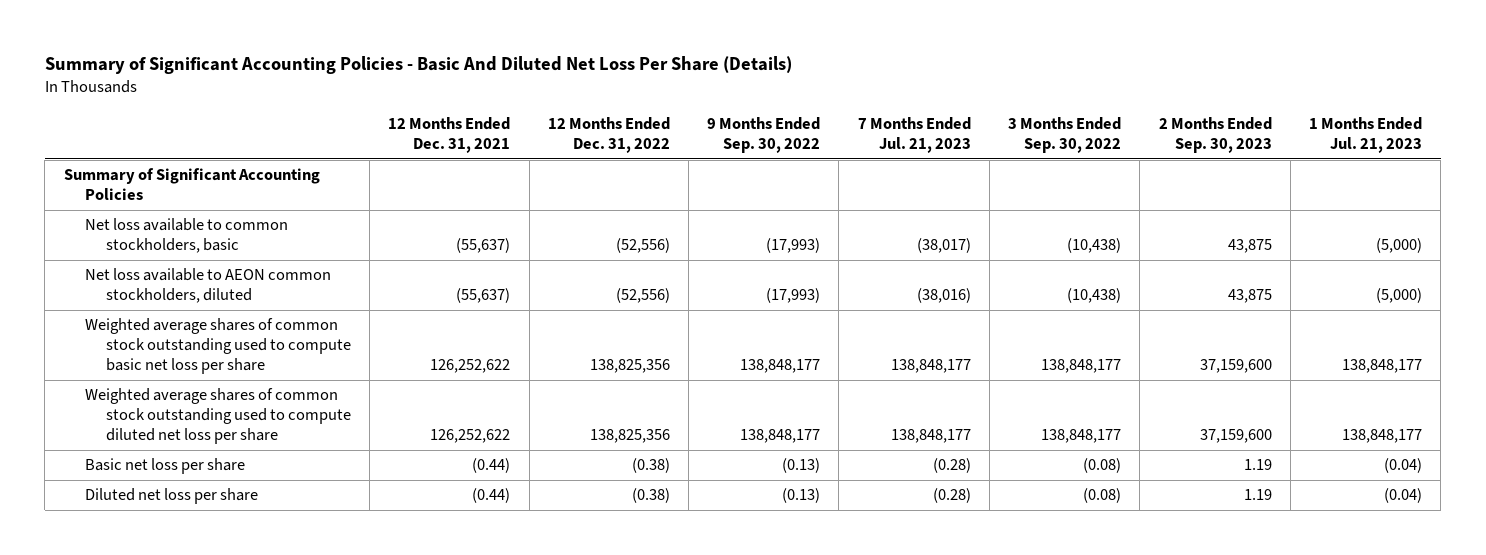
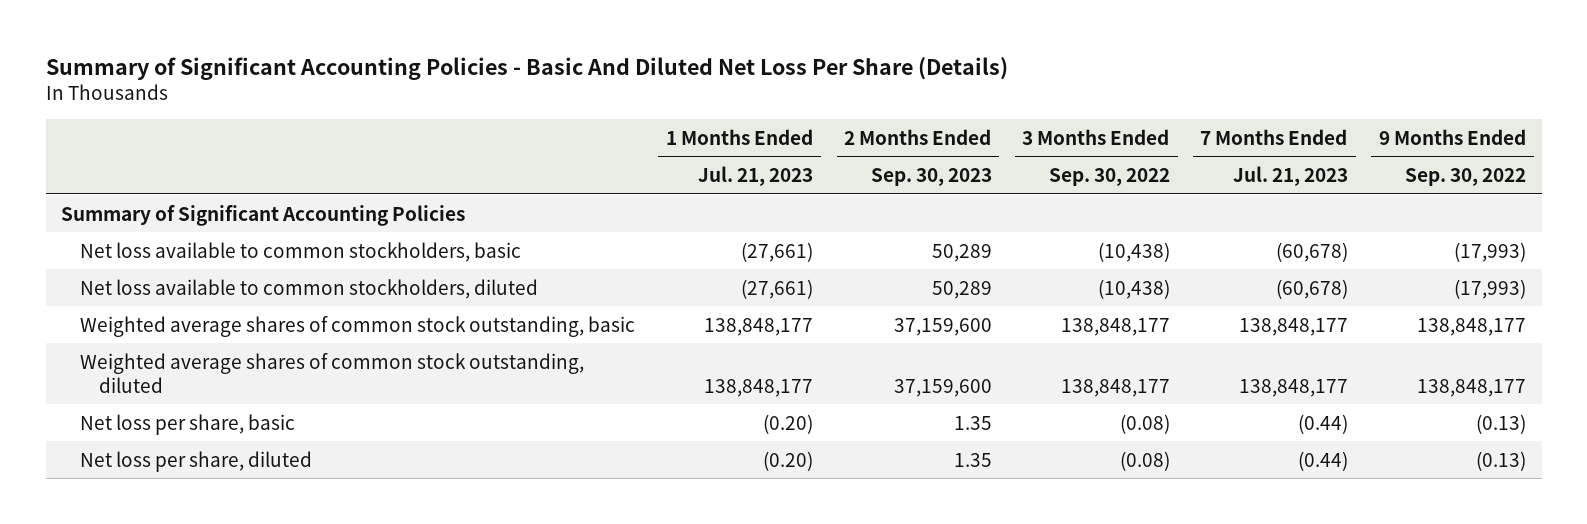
[388,116,511,153] 12 Months Ended Dec. 31, 2021 -> none
[547,116,670,153] 12 Months Ended Dec. 31, 2022 -> none
[916,238,971,254] (38,017) -> [1275,241,1348,262] (60,678)
[1227,239,1272,254] 43,875 -> [931,243,992,262] 50,289
[1376,238,1423,254] (5,000) -> [741,241,814,262] (27,661)
[84,268,331,304] Net loss available to AEON common stockholders, diluted -> [80,278,539,299] Net loss available to common stockholders, diluted
[916,288,971,304] (38,016) -> [1275,278,1348,299] (60,678)
[1227,289,1272,304] 43,875 -> [931,280,992,299] 50,289
[1376,288,1423,304] (5,000) -> [741,278,814,299] (27,661)
[84,318,351,375] Weighted average shares of common stock outstanding used to compute basic net loss per share -> [80,315,636,337] Weighted average shares of common stock outstanding, basic
[84,388,351,445] Weighted average shares of common stock outstanding used to compute diluted net loss per share -> [80,352,585,393] Weighted average shares of common stock outstanding, diluted
[84,458,245,475] Basic net loss per share -> [80,413,296,435] Net loss per share, basic
[932,458,971,474] (0.28) -> [1297,413,1348,434] (0.44)
[1243,459,1272,471] 1.19 -> [953,415,992,430] 1.35
[1384,458,1423,474] (0.04) -> [763,413,814,434] (0.20)
[84,488,258,505] Diluted net loss per share -> [80,450,313,472] Net loss per share, diluted
[932,488,971,504] (0.28) -> [1297,450,1348,471] (0.44)
[1243,489,1272,501] 1.19 -> [953,452,992,467] 1.35
[1384,488,1423,504] (0.04) -> [763,450,814,471] (0.20)

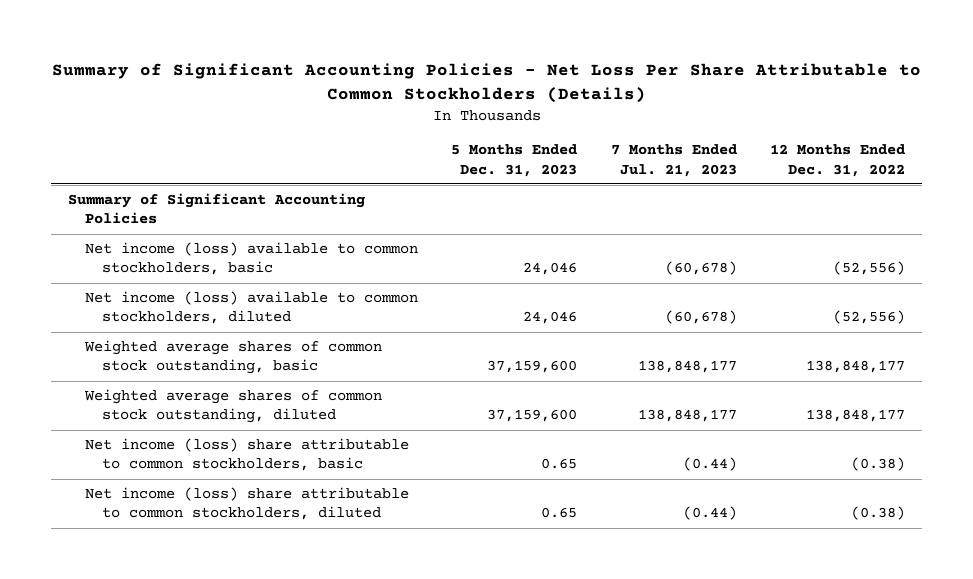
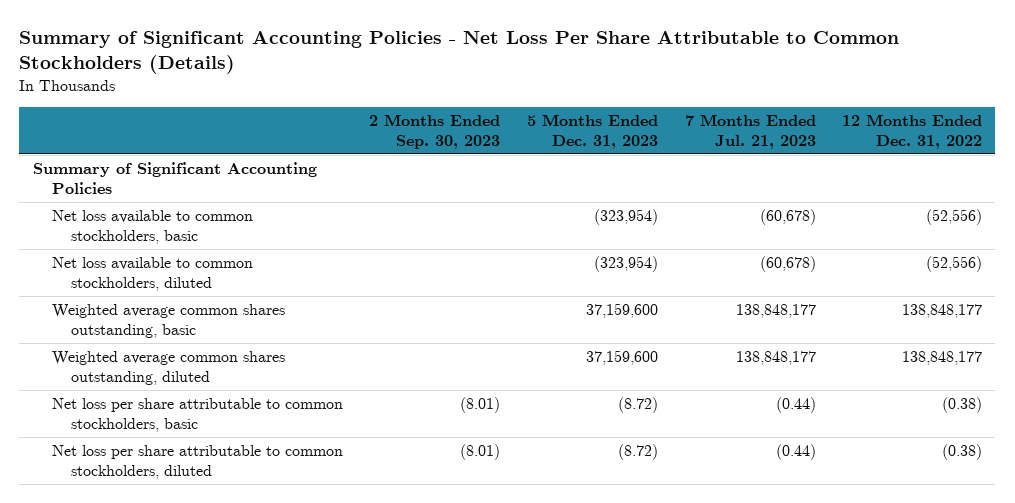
none -> [369,113,501,150] 2 Months Ended Sep. 30, 2023
[84,242,418,276] Net income (loss) available to common stockholders, basic -> [51,209,253,245] Net loss available to common stockholders, basic
[523,262,578,276] 24,046 -> [593,208,658,225] (323,954)
[84,291,418,325] Net income (loss) available to common stockholders, diluted -> [51,256,253,292] Net loss available to common stockholders, diluted
[523,311,578,325] 24,046 -> [593,255,658,272] (323,954)
[83,340,382,375] Weighted average shares of common stock outstanding, basic -> [51,303,285,339] Weighted average common shares outstanding, basic
[83,389,382,424] Weighted average shares of common stock outstanding, diluted -> [51,350,285,386] Weighted average common shares outstanding, diluted
[84,438,409,472] Net income (loss) share attributable to common stockholders, basic -> [51,397,343,433] Net loss per share attributable to common stockholders, basic
[541,458,578,470] 0.65 -> [617,396,658,413] (8.72)
[84,487,409,521] Net income (loss) share attributable to common stockholders, diluted -> [51,444,343,480] Net loss per share attributable to common stockholders, diluted
[541,507,578,519] 0.65 -> [617,443,658,460] (8.72)

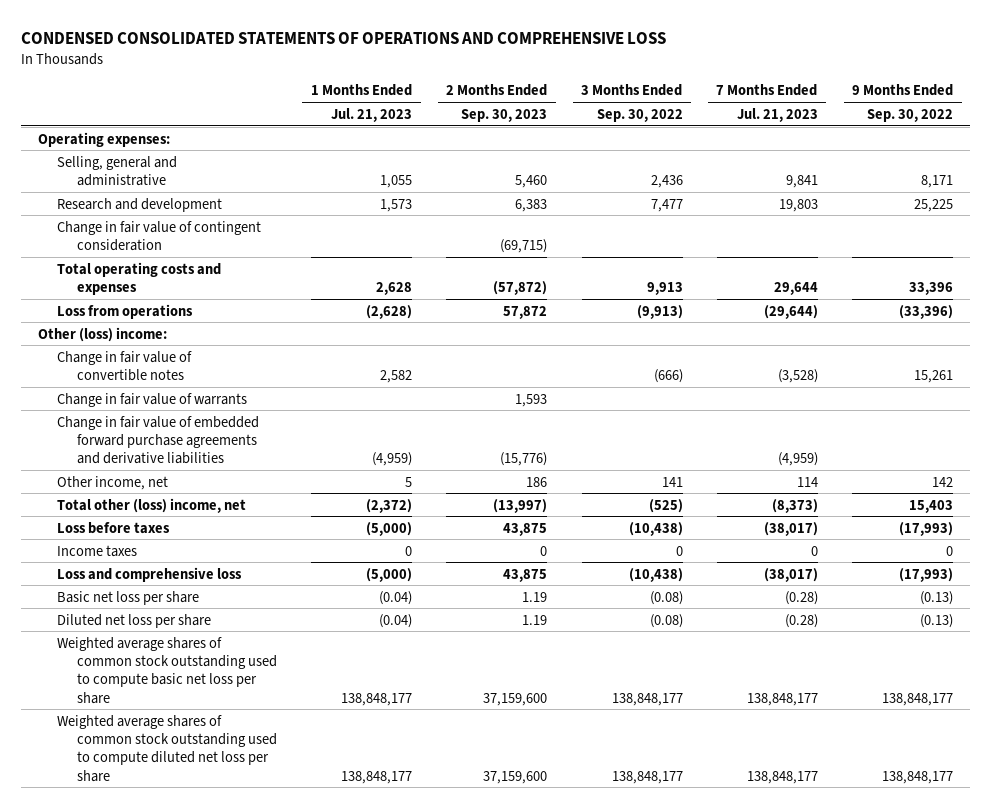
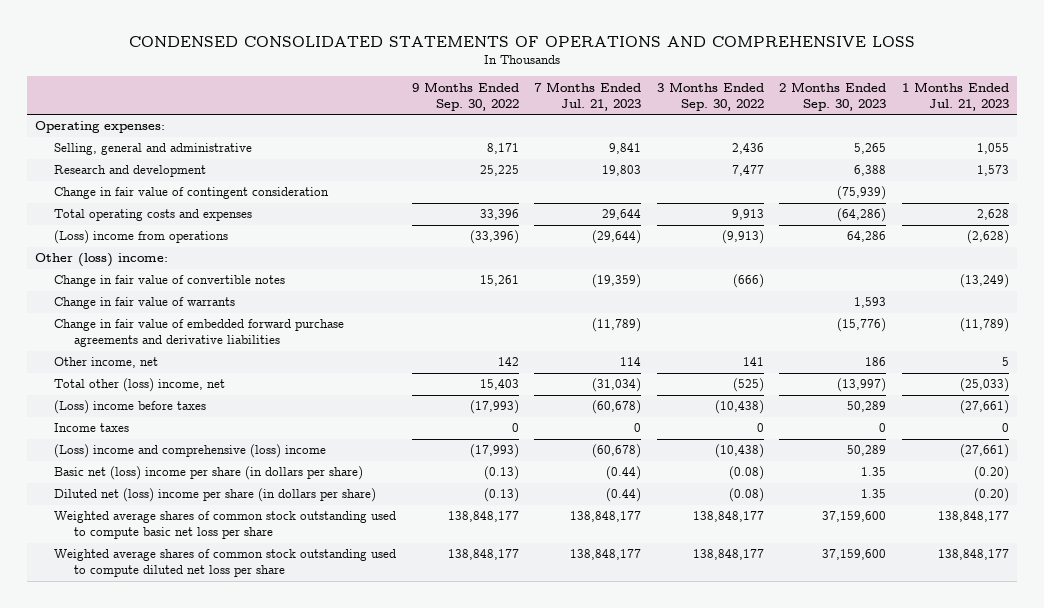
[515,174,548,188] 5,460 -> [854,143,887,155] 5,265
[515,198,548,212] 6,383 -> [854,165,887,177] 6,388
[500,238,548,253] (69,715) -> [837,186,887,201] (75,939)
[493,280,548,295] (57,872) -> [837,208,887,223] (64,286)
[57,303,194,319] Loss from operations -> [54,230,229,245] (Loss) income from operations
[503,305,548,319] 57,872 -> [847,231,887,243] 64,286
[380,369,413,383] 2,582 -> [959,274,1009,289] (13,249)
[777,368,818,383] (3,528) -> [592,274,642,289] (19,359)
[372,452,413,467] (4,959) -> [959,318,1009,333] (11,789)
[777,452,818,467] (4,959) -> [592,318,642,333] (11,789)
[366,498,413,513] (2,372) -> [959,378,1009,393] (25,033)
[771,498,818,513] (8,373) -> [592,378,642,393] (31,034)
[57,521,171,534] Loss before taxes -> [54,400,207,415] (Loss) income before taxes
[366,521,413,536] (5,000) -> [959,400,1009,415] (27,661)
[503,522,548,536] 43,875 -> [847,401,887,413] 50,289
[763,521,818,536] (38,017) -> [592,400,642,415] (60,678)
[57,566,243,582] Loss and comprehensive loss -> [54,444,327,459] (Loss) income and comprehensive (loss) income
[366,567,413,582] (5,000) -> [959,444,1009,459] (27,661)
[503,568,548,582] 43,875 -> [847,445,887,457] 50,289
[763,567,818,582] (38,017) -> [592,444,642,459] (60,678)
[57,590,200,605] Basic net loss per share -> [54,466,364,481] Basic net (loss) income per share (in dollars per share)
[379,590,413,605] (0.04) -> [973,466,1009,481] (0.20)
[522,591,548,602] 1.19 -> [861,467,887,477] 1.35
[784,590,818,605] (0.28) -> [606,466,642,481] (0.44)
[57,613,212,628] Diluted net loss per share -> [54,488,377,503] Diluted net (loss) income per share (in dollars per share)
[379,613,413,628] (0.04) -> [973,488,1009,503] (0.20)
[522,614,548,625] 1.19 -> [861,489,887,499] 1.35
[784,613,818,628] (0.28) -> [606,488,642,503] (0.44)

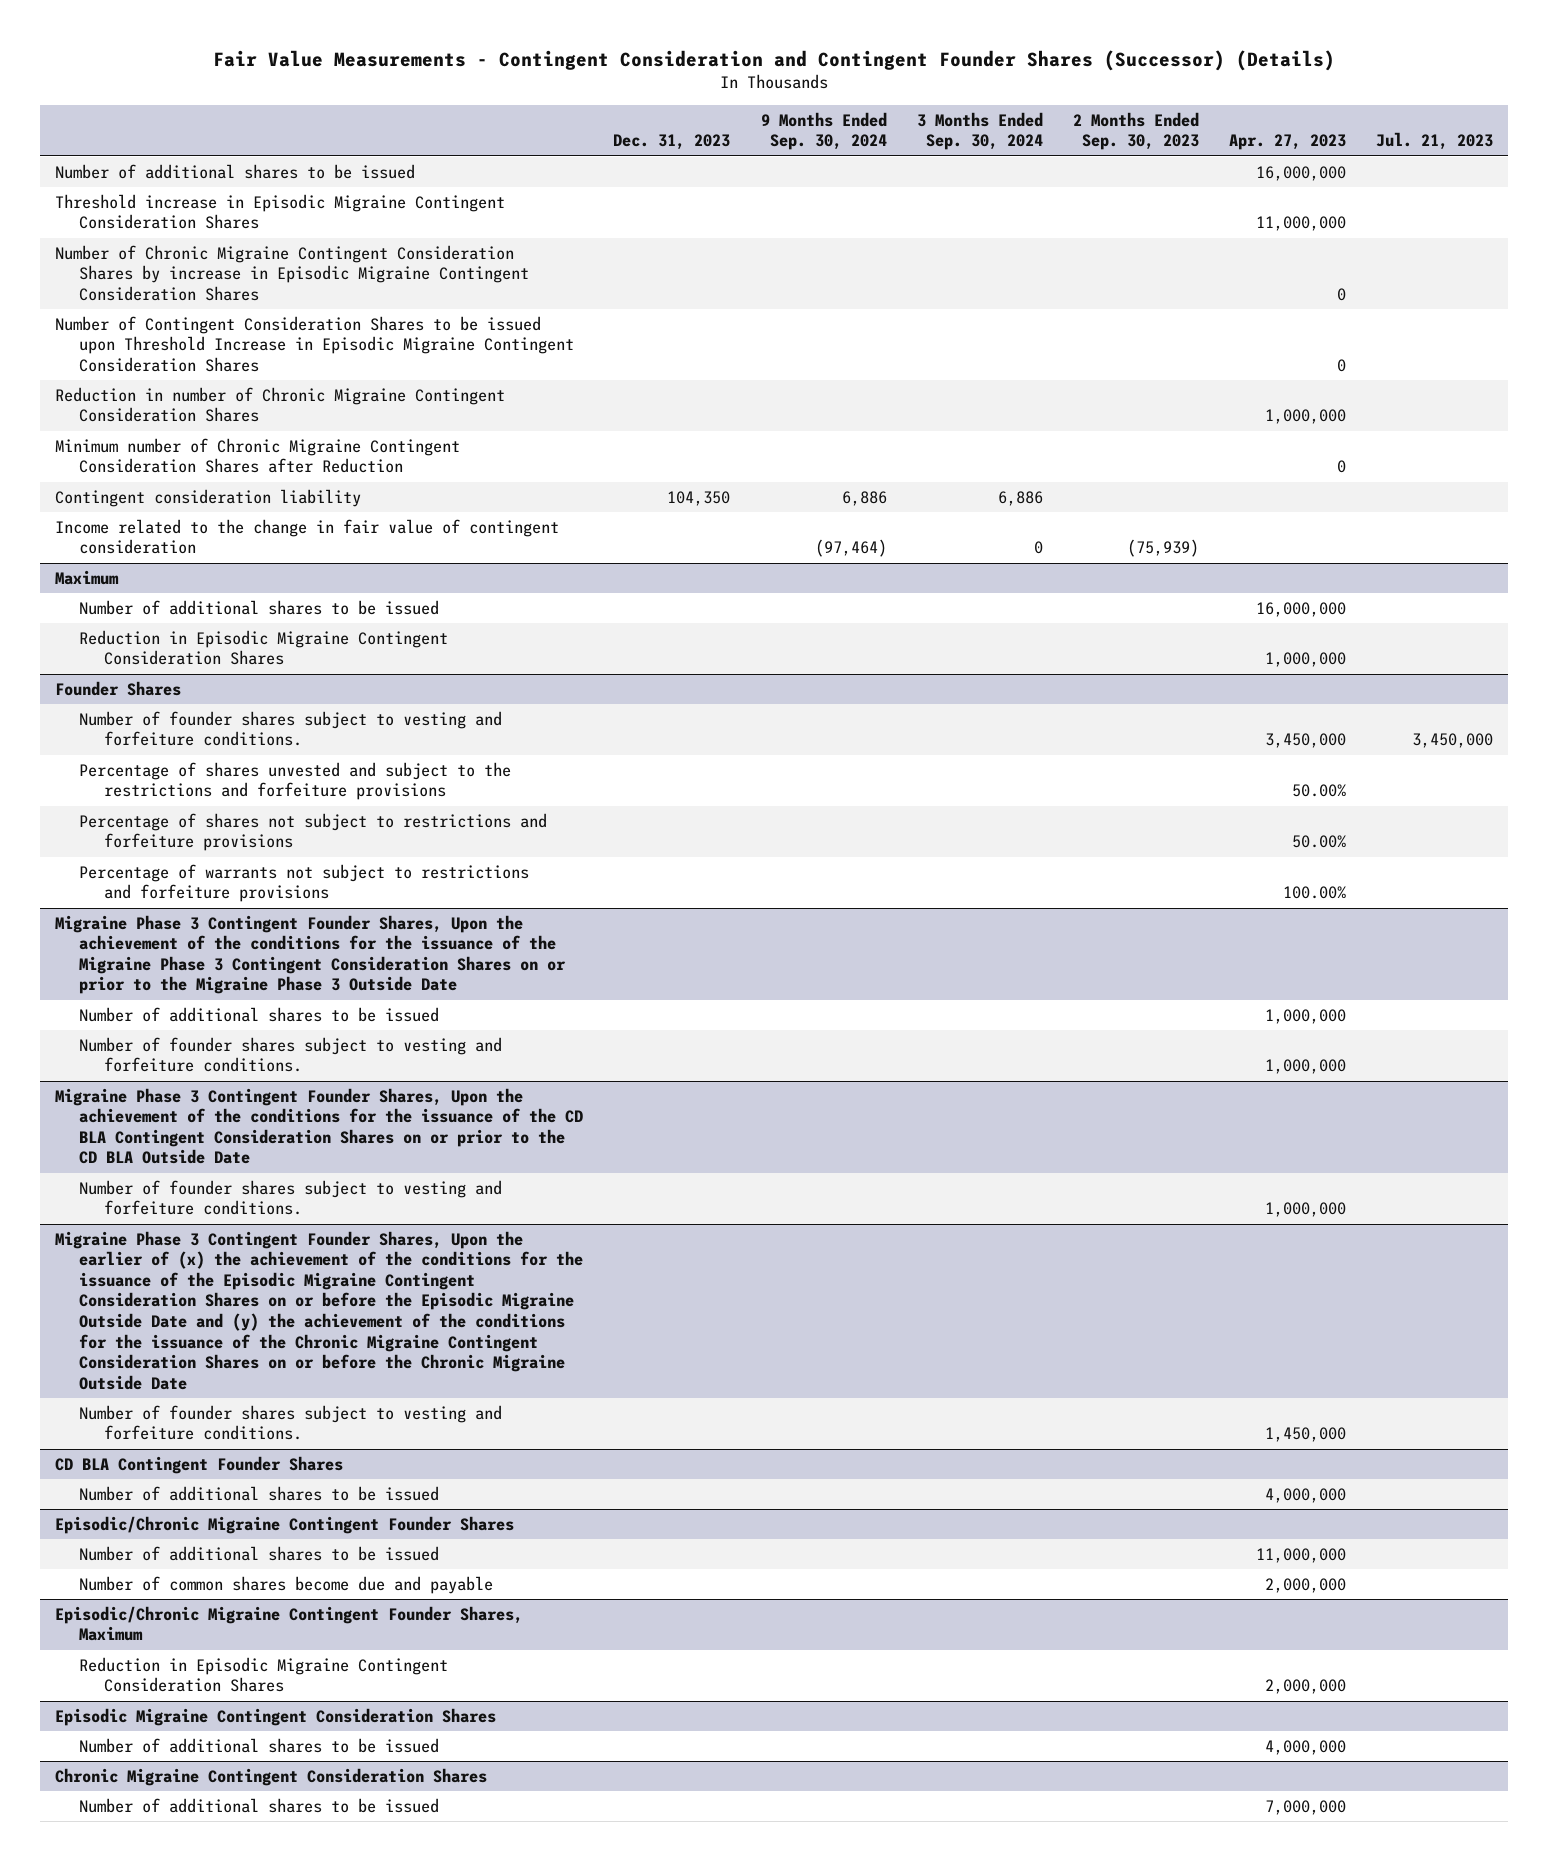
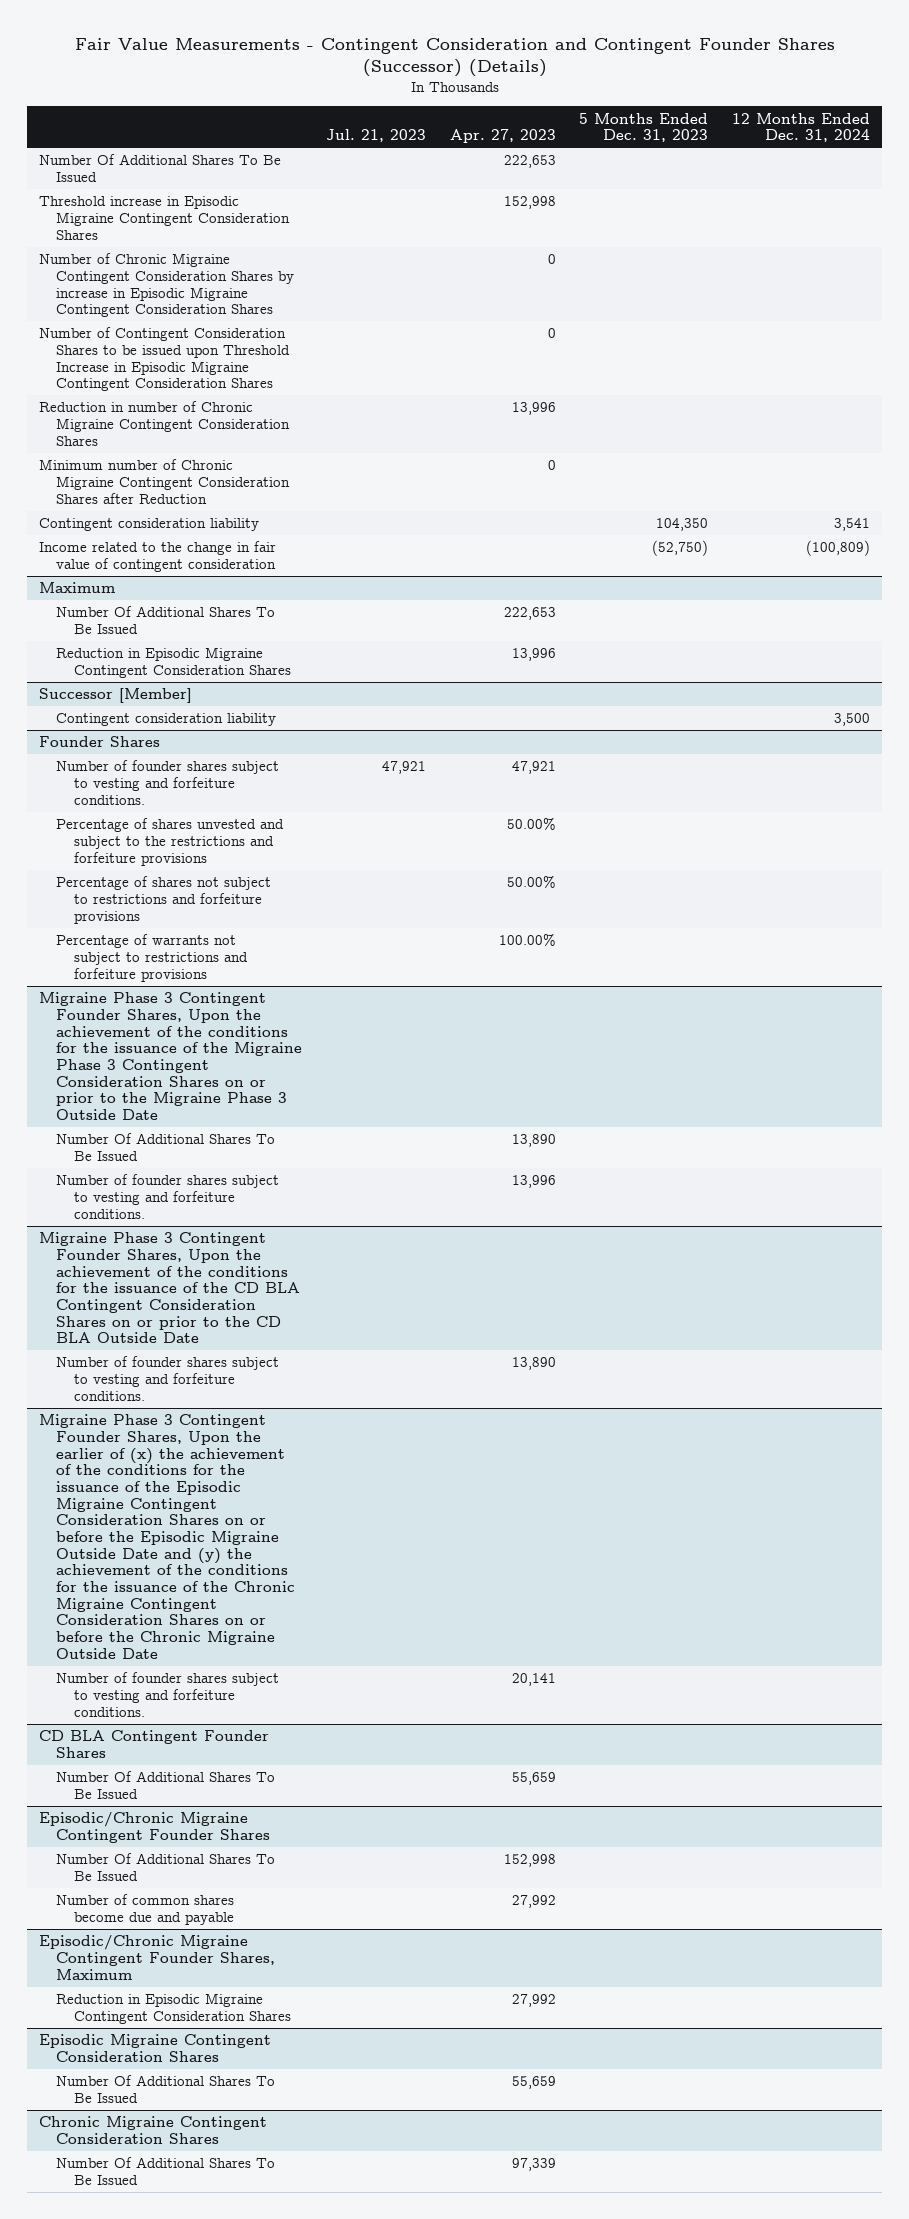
[613,134,731,151] Dec. 31, 2023 -> none
[760,111,887,151] 9 Months Ended Sep. 30, 2024 -> none
[916,111,1043,151] 3 Months Ended Sep. 30, 2024 -> none
[1072,111,1199,151] 2 Months Ended Sep. 30, 2023 -> none
none -> [579,112,709,143] 5 Months Ended Dec. 31, 2023
none -> [731,112,870,143] 12 Months Ended Dec. 31, 2024
[55,163,416,179] Number of additional shares to be issued -> [39,154,282,182] Number Of Additional Shares To Be Issued
[1256,165,1347,181] 16,000,000 -> [503,155,556,169] 222,653
[1256,216,1347,232] 11,000,000 -> [503,196,556,210] 152,998
[1265,409,1347,425] 1,000,000 -> [511,402,556,416] 13,996
[79,599,440,615] Number of additional shares to be issued -> [56,606,276,634] Number Of Additional Shares To Be Issued
[1256,601,1347,617] 16,000,000 -> [503,607,556,621] 222,653
[1265,652,1347,668] 1,000,000 -> [511,648,556,662] 13,996
none -> [39,688,193,704] Successor [Member]
none -> [56,713,277,727] Contingent consideration liability
[1265,733,1347,749] 3,450,000 -> [511,761,556,775] 47,921
[1412,733,1494,749] 3,450,000 -> [381,761,426,775] 47,921
[79,1006,440,1022] Number of additional shares to be issued -> [56,1133,276,1161] Number Of Additional Shares To Be Issued
[1265,1008,1347,1024] 1,000,000 -> [511,1134,556,1148] 13,890
[1265,1059,1347,1075] 1,000,000 -> [511,1175,556,1189] 13,996
[1265,1202,1347,1218] 1,000,000 -> [511,1357,556,1371] 13,890
[1265,1427,1347,1443] 1,450,000 -> [511,1673,556,1687] 20,141
[79,1485,440,1501] Number of additional shares to be issued -> [56,1771,276,1799] Number Of Additional Shares To Be Issued
[1265,1487,1347,1503] 4,000,000 -> [511,1772,556,1786] 55,659
[79,1545,440,1561] Number of additional shares to be issued -> [56,1853,276,1881] Number Of Additional Shares To Be Issued
[1256,1547,1347,1563] 11,000,000 -> [503,1854,556,1868] 152,998
[1265,1577,1347,1593] 2,000,000 -> [511,1895,556,1909] 27,992
[1265,1679,1347,1695] 2,000,000 -> [511,1994,556,2008] 27,992
[79,1737,440,1753] Number of additional shares to be issued -> [56,2075,276,2103] Number Of Additional Shares To Be Issued
[1265,1739,1347,1755] 4,000,000 -> [511,2076,556,2090] 55,659
[79,1797,440,1813] Number of additional shares to be issued -> [56,2157,276,2185] Number Of Additional Shares To Be Issued
[1265,1799,1347,1815] 7,000,000 -> [511,2158,556,2172] 97,339

